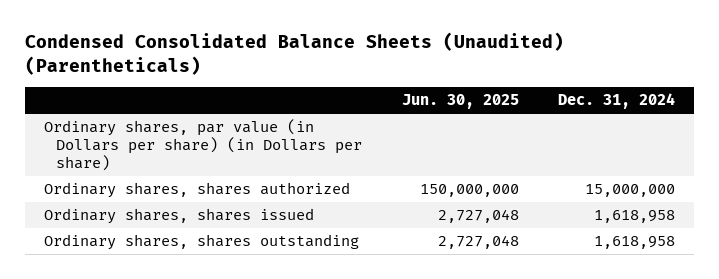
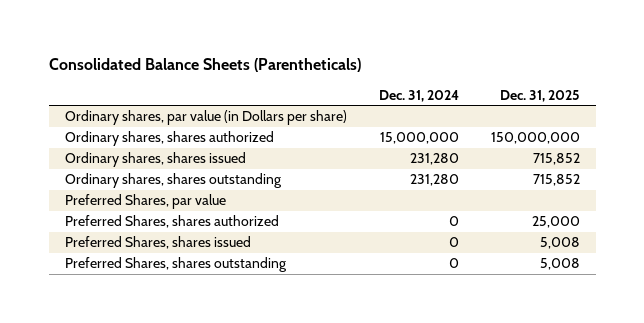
[24,32,564,75] Condensed Consolidated Balance Sheets (Unaudited) (Parentheticals) -> [48,58,361,73] Consolidated Balance Sheets (Parentheticals)
[401,94,519,110] Jun. 30, 2025 -> none
none -> [499,89,580,102] Dec. 31, 2025
[44,119,363,171] Ordinary shares, par value (in Dollars per share) (in Dollars per share) -> [64,110,347,126] Ordinary shares, par value (in Dollars per share)
[593,210,675,224] 1,618,958 -> [409,153,459,166] 231,280
[593,236,675,250] 1,618,958 -> [409,174,459,187] 231,280
none -> [64,194,226,210] Preferred Shares, par value
none -> [64,215,279,229] Preferred Shares, shares authorized
none -> [64,236,251,250] Preferred Shares, shares issued
none -> [64,257,287,273] Preferred Shares, shares outstanding

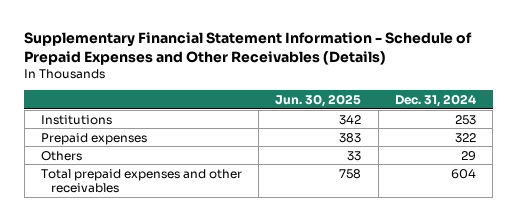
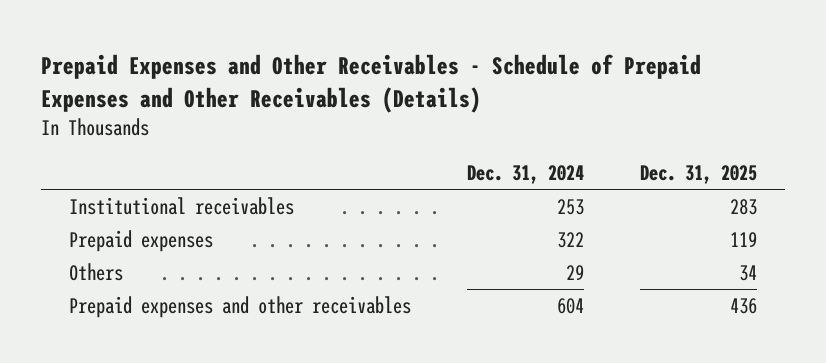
[24,31,473,65] Supplementary Financial Statement Information - Schedule of Prepaid Expenses and Other Receivables (Details) -> [41,53,702,113] Prepaid Expenses and Other Receivables - Schedule of Prepaid Expenses and Other Receivables (Details)
[275,93,362,107] Jun. 30, 2025 -> none
none -> [639,164,757,184] Dec. 31, 2025
[40,114,112,125] Institutions -> [69,196,295,215] Institutional receivables
[40,168,242,194] Total prepaid expenses and other receivables -> [69,295,412,318] Prepaid expenses and other receivables

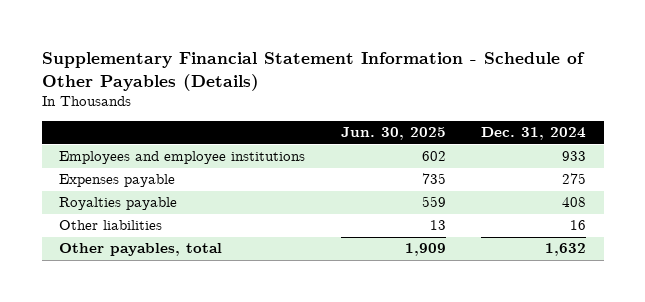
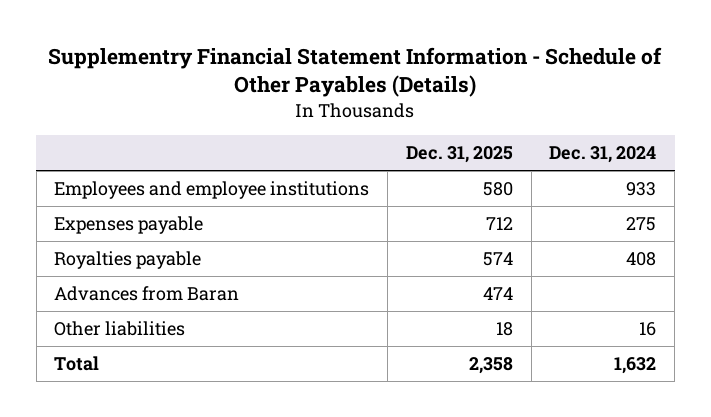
[41,52,585,91] Supplementary Financial Statement Information - Schedule of Other Payables (Details) -> [48,47,663,98] Supplementry Financial Statement Information - Schedule of Other Payables (Details)
[340,127,446,141] Jun. 30, 2025 -> none
none -> [405,146,513,164] Dec. 31, 2025
none -> [54,286,240,302] Advances from Baran
[59,243,223,257] Other payables, total -> [54,356,100,372] Total

